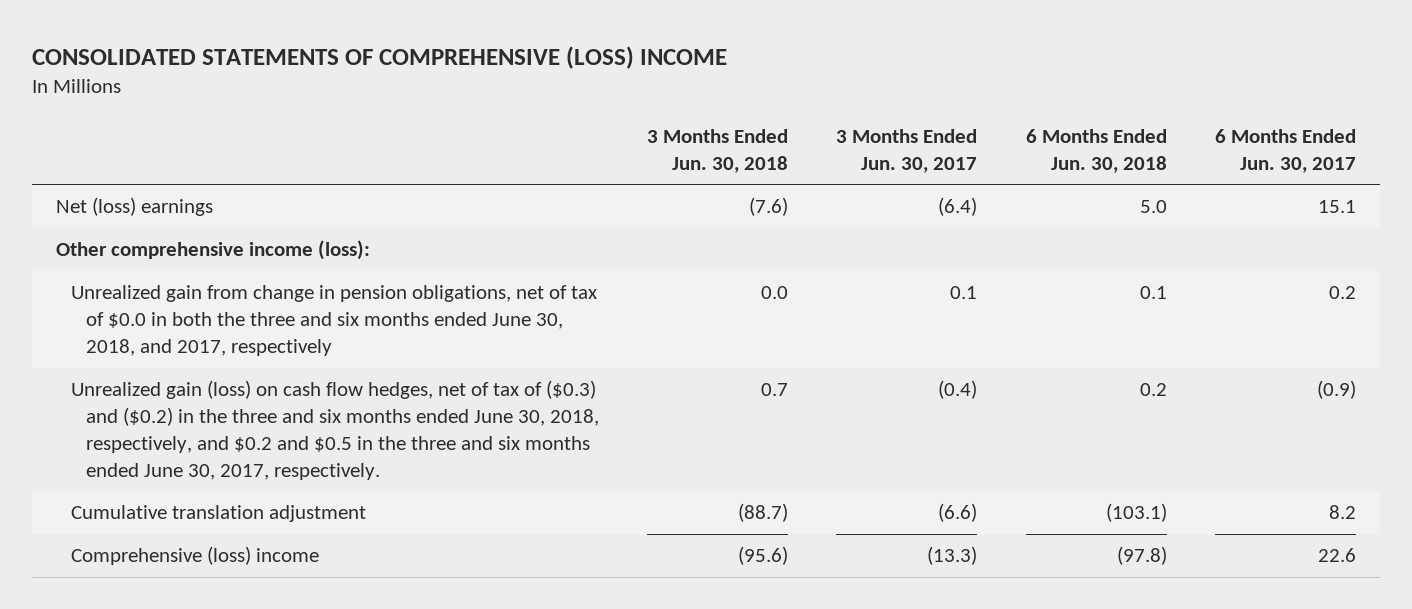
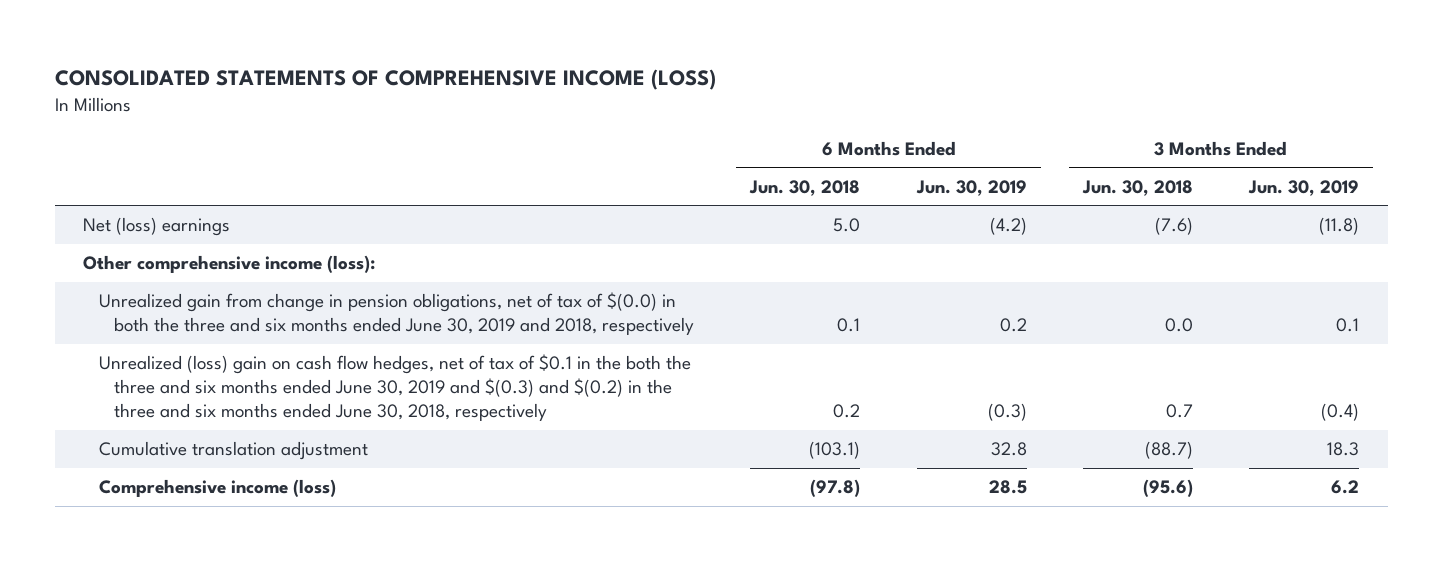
[31,45,727,69] CONSOLIDATED STATEMENTS OF COMPREHENSIVE (LOSS) INCOME -> [54,68,716,90] CONSOLIDATED STATEMENTS OF COMPREHENSIVE INCOME (LOSS)
[836,128,978,173] 3 Months Ended Jun. 30, 2017 -> none
[1215,128,1357,173] 6 Months Ended Jun. 30, 2017 -> none
none -> [915,179,1027,196] Jun. 30, 2019
none -> [1248,179,1360,196] Jun. 30, 2019
[70,285,597,356] Unrealized gain from change in pension obligations, net of tax of $0.0 in both the three and six months ended June 30, 2018, and 2017, respectively -> [98,292,695,336] Unrealized gain from change in pension obligations, net of tax of $(0.0) in both the three and six months ended June 30, 2019 and 2018, respectively
[70,380,599,480] Unrealized gain (loss) on cash flow hedges, net of tax of ($0.3) and ($0.2) in the three and six months ended June 30, 2018, respectively, and $0.2 and $0.5 in the three and six months ended June 30, 2017, respectively. -> [98,354,691,422] Unrealized (loss) gain on cash flow hedges, net of tax of $0.1 in the both the three and six months ended June 30, 2019 and $(0.3) and $(0.2) in the three and six months ended June 30, 2018, respectively
[70,546,319,566] Comprehensive (loss) income -> [98,479,336,498] Comprehensive income (loss)

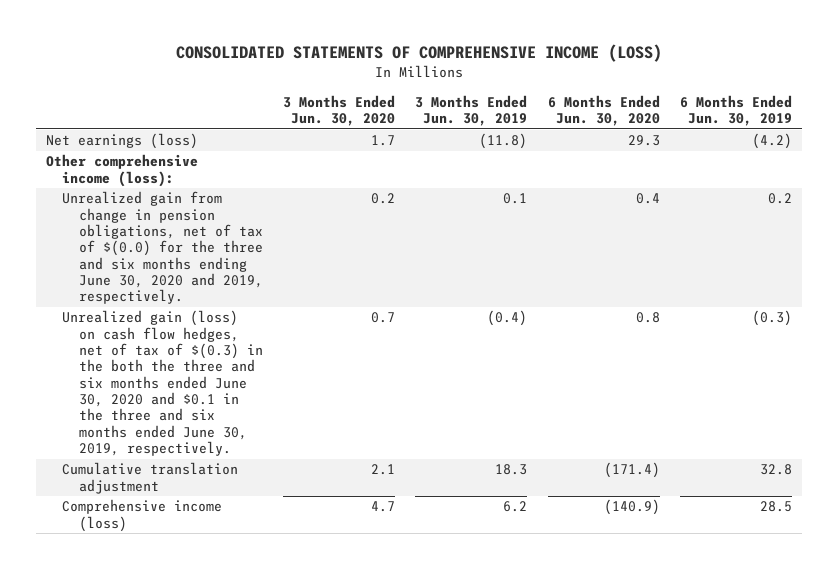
[749,179,861,196] Jun. 30, 2018 -> none
[1082,179,1194,196] Jun. 30, 2018 -> none
none -> [283,94,396,127] 3 Months Ended Jun. 30, 2020
none -> [547,94,660,127] 6 Months Ended Jun. 30, 2020
[83,217,231,237] Net (loss) earnings -> [46,133,199,150] Net earnings (loss)
[98,292,695,336] Unrealized gain from change in pension obligations, net of tax of $(0.0) in both the three and six months ended June 30, 2019 and 2018, respectively -> [62,191,263,305] Unrealized gain from change in pension obligations, net of tax of $(0.0) for the three and six months ending June 30, 2020 and 2019, respectively.
[98,354,691,422] Unrealized (loss) gain on cash flow hedges, net of tax of $0.1 in the both the three and six months ended June 30, 2019 and $(0.3) and $(0.2) in the three and six months ended June 30, 2018, respectively -> [62,310,263,457] Unrealized gain (loss) on cash flow hedges, net of tax of $(0.3) in the both the three and six months ended June 30, 2020 and $0.1 in the three and six months ended June 30, 2019, respectively.

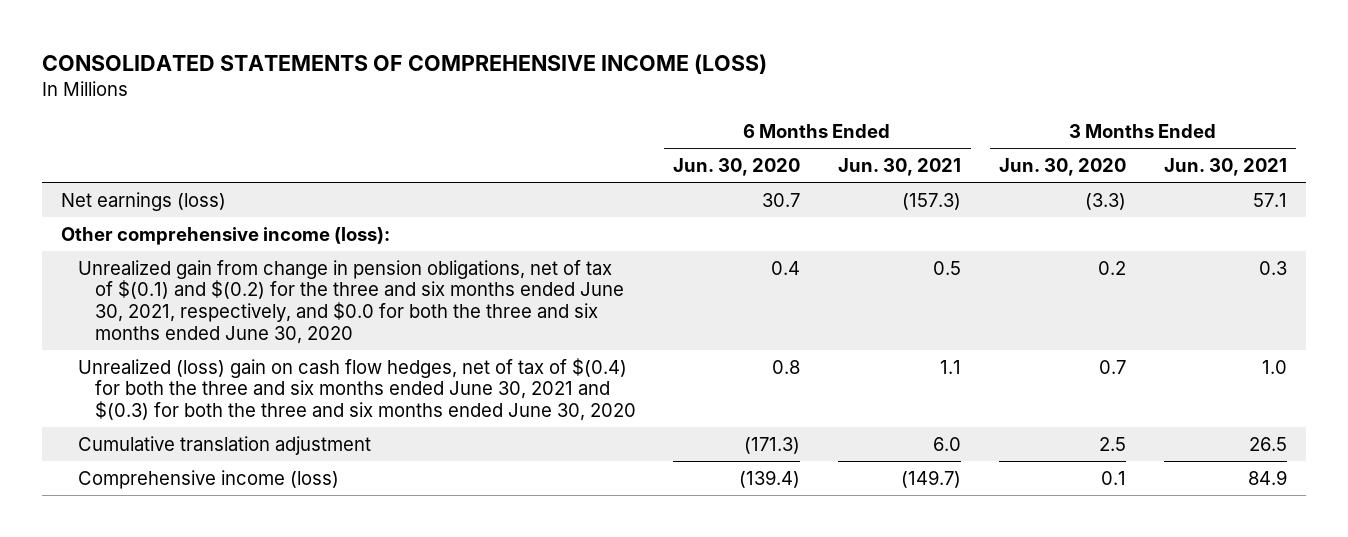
[415,94,528,127] 3 Months Ended Jun. 30, 2019 -> none
[679,94,792,127] 6 Months Ended Jun. 30, 2019 -> none
none -> [838,158,962,177] Jun. 30, 2021
none -> [1163,158,1287,177] Jun. 30, 2021
[371,135,396,147] 1.7 -> [1084,192,1126,210] (3.3)
[627,135,660,147] 29.3 -> [762,192,801,207] 30.7
[62,191,263,305] Unrealized gain from change in pension obligations, net of tax of $(0.0) for the three and six months ending June 30, 2020 and 2019, respectively. -> [77,259,624,344] Unrealized gain from change in pension obligations, net of tax of $(0.1) and $(0.2) for the three and six months ended June 30, 2021, respectively, and $0.0 for both the three and six months ended June 30, 2020
[62,310,263,457] Unrealized gain (loss) on cash flow hedges, net of tax of $(0.3) in the both the three and six months ended June 30, 2020 and $0.1 in the three and six months ended June 30, 2019, respectively. -> [77,357,636,421] Unrealized (loss) gain on cash flow hedges, net of tax of $(0.4) for both the three and six months ended June 30, 2021 and $(0.3) for both the three and six months ended June 30, 2020
[371,464,396,476] 2.1 -> [1098,436,1126,451] 2.5
[603,462,660,479] (171.4) -> [744,436,801,454] (171.3)
[371,501,396,513] 4.7 -> [1100,470,1126,485] 0.1
[603,499,660,516] (140.9) -> [739,469,801,488] (139.4)

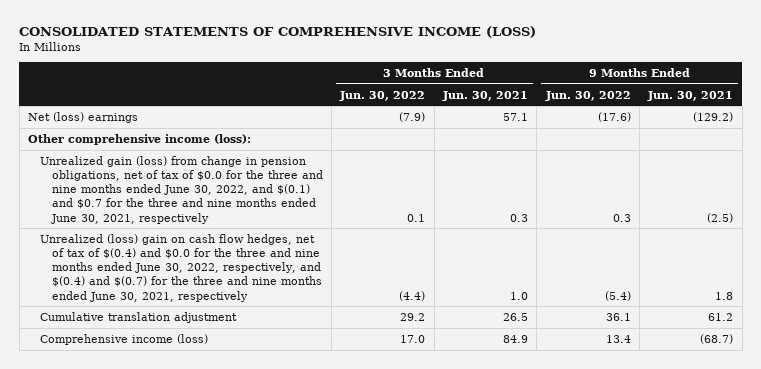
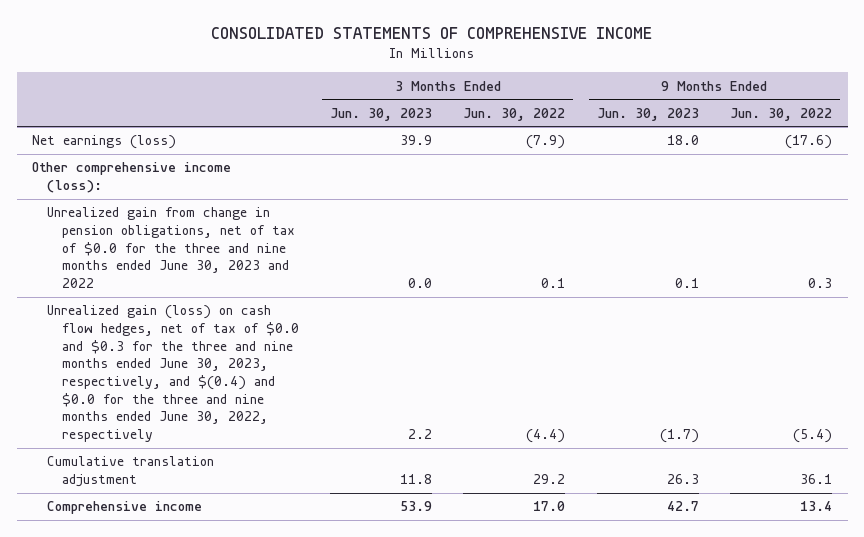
[19,26,537,39] CONSOLIDATED STATEMENTS OF COMPREHENSIVE INCOME (LOSS) -> [211,26,653,39] CONSOLIDATED STATEMENTS OF COMPREHENSIVE INCOME
[442,90,529,101] Jun. 30, 2021 -> none
[647,90,734,101] Jun. 30, 2021 -> none
none -> [329,107,432,121] Jun. 30, 2023
none -> [596,107,699,121] Jun. 30, 2023
[27,111,138,123] Net (loss) earnings -> [32,135,177,150] Net earnings (loss)
[39,155,323,224] Unrealized gain (loss) from change in pension obligations, net of tax of $0.0 for the three and nine months ended June 30, 2022, and $(0.1) and $0.7 for the three and nine months ended June 30, 2021, respectively -> [46,207,295,289] Unrealized gain from change in pension obligations, net of tax of $0.0 for the three and nine months ended June 30, 2023 and 2022
[39,233,322,302] Unrealized (loss) gain on cash flow hedges, net of tax of $(0.4) and $0.0 for the three and nine months ended June 30, 2022, respectively, and $(0.4) and $(0.7) for the three and nine months ended June 30, 2021, respectively -> [46,305,299,443] Unrealized gain (loss) on cash flow hedges, net of tax of $0.0 and $0.3 for the three and nine months ended June 30, 2023, respectively, and $(0.4) and $0.0 for the three and nine months ended June 30, 2022, respectively
[39,333,208,345] Comprehensive income (loss) -> [46,501,202,515] Comprehensive income

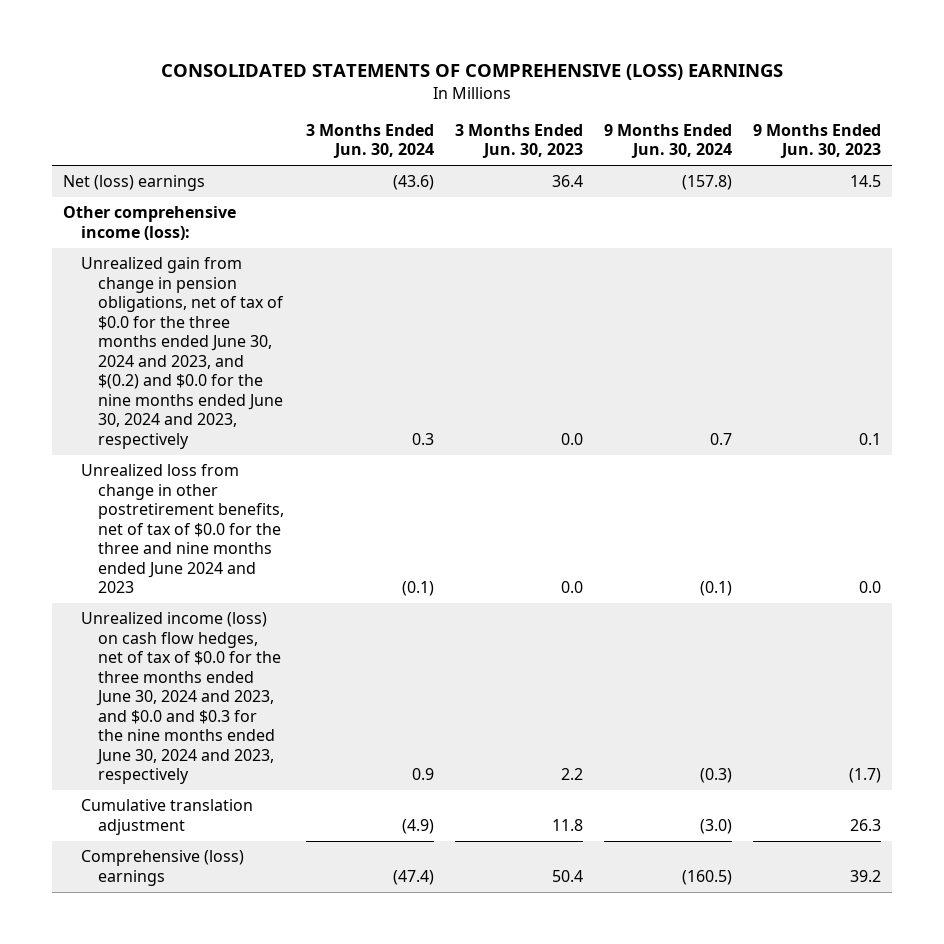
[211,26,653,39] CONSOLIDATED STATEMENTS OF COMPREHENSIVE INCOME -> [161,64,784,81] CONSOLIDATED STATEMENTS OF COMPREHENSIVE (LOSS) EARNINGS
[463,107,566,121] Jun. 30, 2022 -> none
[729,107,832,121] Jun. 30, 2022 -> none
none -> [305,123,434,159] 3 Months Ended Jun. 30, 2024
none -> [603,123,732,159] 9 Months Ended Jun. 30, 2024
[32,135,177,150] Net earnings (loss) -> [62,175,205,192] Net (loss) earnings
[399,135,432,146] 39.9 -> [551,175,583,188] 36.4
[666,135,699,146] 18.0 -> [850,175,882,188] 14.5
[46,207,295,289] Unrealized gain from change in pension obligations, net of tax of $0.0 for the three and nine months ended June 30, 2023 and 2022 -> [80,257,285,449] Unrealized gain from change in pension obligations, net of tax of $0.0 for the three months ended June 30, 2024 and 2023, and $(0.2) and $0.0 for the nine months ended June 30, 2024 and 2023, respectively
none -> [80,464,285,594] Unrealized loss from change in other postretirement benefits, net of tax of $0.0 for the three and nine months ended June 2024 and 2023
[46,305,299,443] Unrealized gain (loss) on cash flow hedges, net of tax of $0.0 and $0.3 for the three and nine months ended June 30, 2023, respectively, and $(0.4) and $0.0 for the three and nine months ended June 30, 2022, respectively -> [80,612,282,785] Unrealized income (loss) on cash flow hedges, net of tax of $0.0 for the three months ended June 30, 2024 and 2023, and $0.0 and $0.3 for the nine months ended June 30, 2024 and 2023, respectively
[46,501,202,515] Comprehensive income -> [80,850,244,886] Comprehensive (loss) earnings
[399,501,432,512] 53.9 -> [551,869,583,882] 50.4
[666,501,699,512] 42.7 -> [850,869,882,882] 39.2

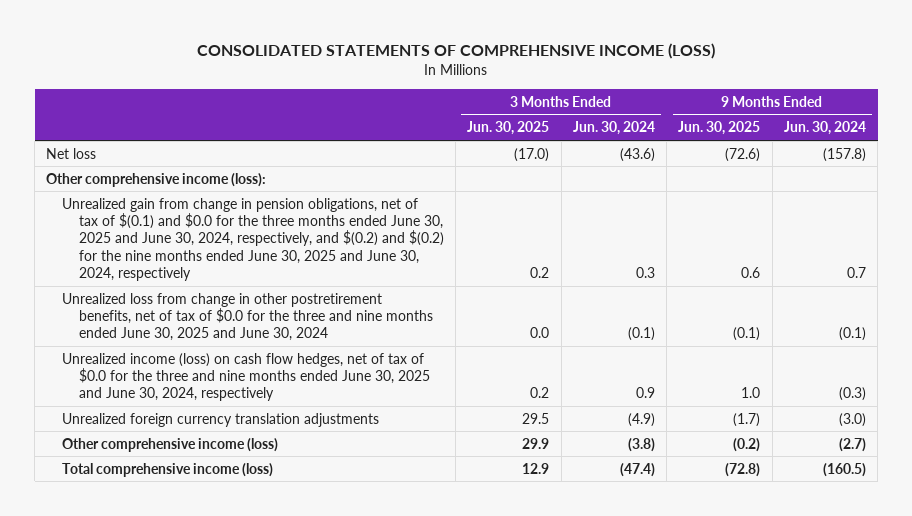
[161,64,784,81] CONSOLIDATED STATEMENTS OF COMPREHENSIVE (LOSS) EARNINGS -> [197,43,716,60] CONSOLIDATED STATEMENTS OF COMPREHENSIVE INCOME (LOSS)
[454,123,583,159] 3 Months Ended Jun. 30, 2023 -> none
[753,123,882,159] 9 Months Ended Jun. 30, 2023 -> none
none -> [467,121,550,136] Jun. 30, 2025
none -> [678,121,761,136] Jun. 30, 2025
[62,175,205,192] Net (loss) earnings -> [46,147,97,159] Net loss
[80,257,285,449] Unrealized gain from change in pension obligations, net of tax of $0.0 for the three months ended June 30, 2024 and 2023, and $(0.2) and $0.0 for the nine months ended June 30, 2024 and 2023, respectively -> [62,197,444,282] Unrealized gain from change in pension obligations, net of tax of $(0.1) and $0.0 for the three months ended June 30, 2025 and June 30, 2024, respectively, and $(0.2) and $(0.2) for the nine months ended June 30, 2025 and June 30, 2024, respectively
[80,464,285,594] Unrealized loss from change in other postretirement benefits, net of tax of $0.0 for the three and nine months ended June 2024 and 2023 -> [62,292,433,342] Unrealized loss from change in other postretirement benefits, net of tax of $0.0 for the three and nine months ended June 30, 2025 and June 30, 2024
[80,612,282,785] Unrealized income (loss) on cash flow hedges, net of tax of $0.0 for the three months ended June 30, 2024 and 2023, and $0.0 and $0.3 for the nine months ended June 30, 2024 and 2023, respectively -> [62,352,430,402] Unrealized income (loss) on cash flow hedges, net of tax of $0.0 for the three and nine months ended June 30, 2025 and June 30, 2024, respectively
[80,799,253,835] Cumulative translation adjustment -> [62,412,380,427] Unrealized foreign currency translation adjustments
none -> [62,437,279,452] Other comprehensive income (loss)
[80,850,244,886] Comprehensive (loss) earnings -> [62,462,274,477] Total comprehensive income (loss)

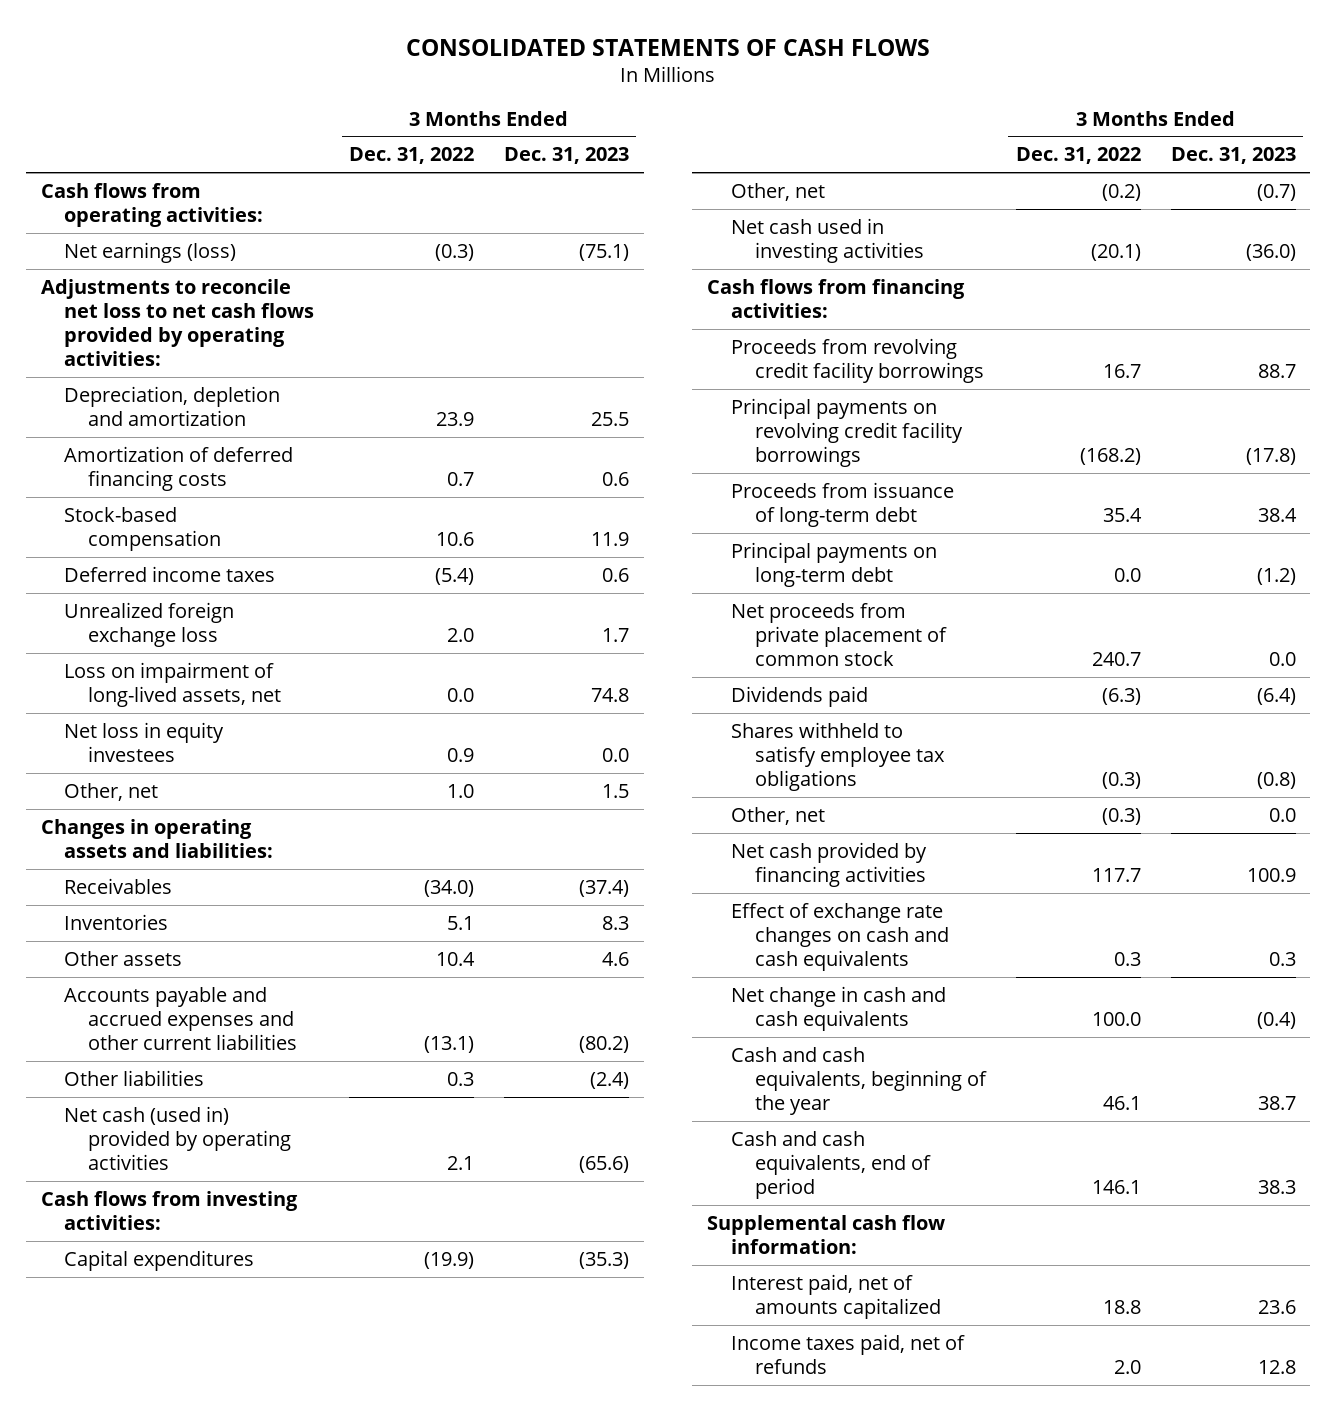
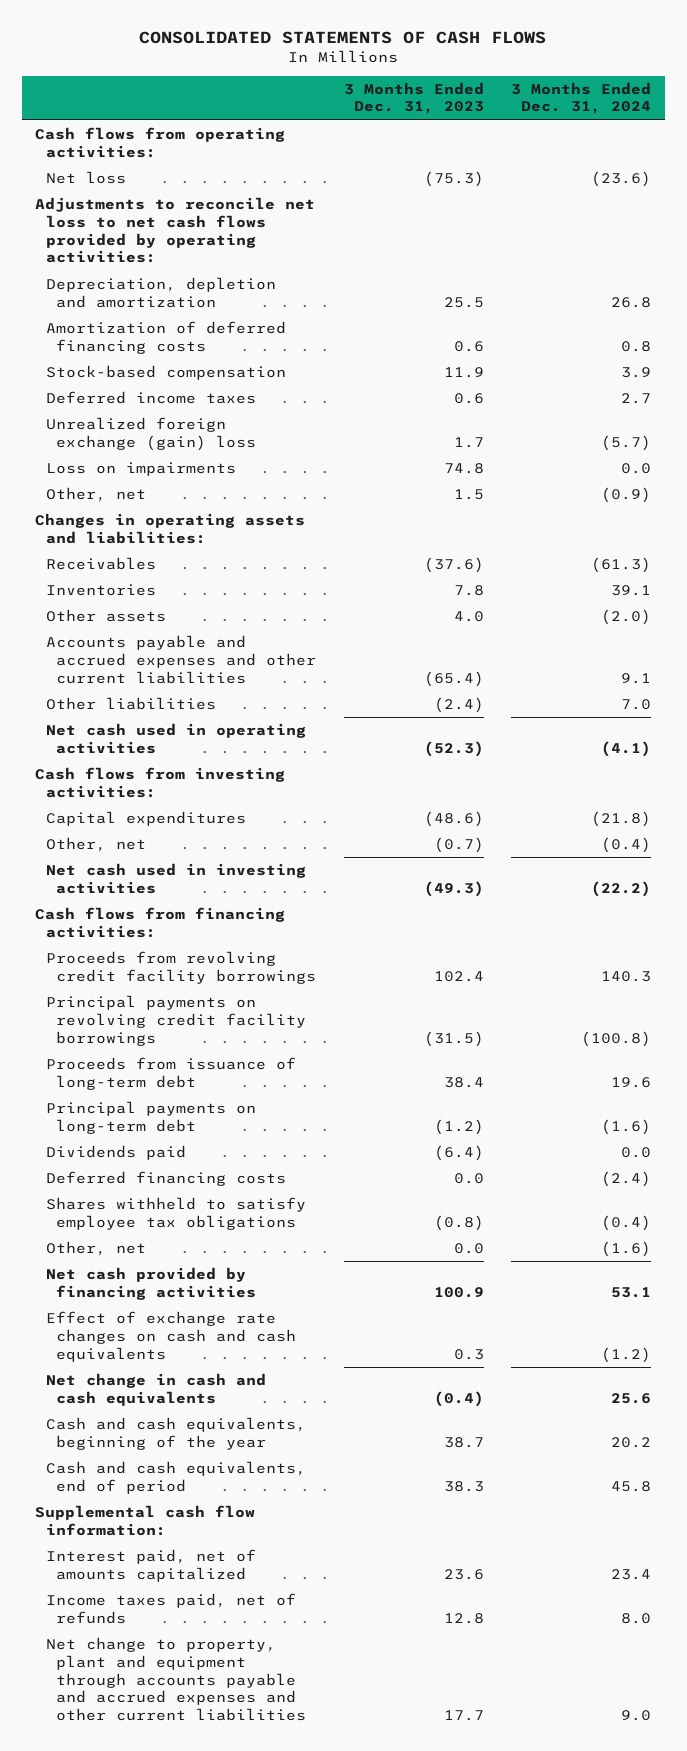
[349,147,475,165] Dec. 31, 2022 -> none
none -> [511,81,652,115] 3 Months Ended Dec. 31, 2024
[64,241,237,263] Net earnings (loss) -> [45,170,126,184] Net loss
[578,243,629,261] (75.1) -> [423,170,484,187] (75.3)
[64,721,225,762] Net loss in equity investees -> none
[64,601,235,647] Unrealized foreign exchange loss -> [45,416,256,451] Unrealized foreign exchange (gain) loss
[64,661,282,707] Loss on impairment of long-lived assets, net -> [45,461,236,476] Loss on impairments
[578,879,629,897] (37.4) -> [423,556,484,573] (37.6)
[601,915,629,930] 8.3 -> [453,584,484,596] 7.8
[601,951,629,966] 4.6 -> [453,610,484,622] 4.0
[578,1035,629,1053] (80.2) -> [423,670,484,687] (65.4)
[64,1105,292,1170] Net cash (used in) provided by operating activities -> [45,722,306,754] Net cash used in operating activities
[578,1155,629,1173] (65.6) -> [423,740,484,757] (52.3)
[578,1251,629,1269] (35.3) -> [423,810,484,827] (48.6)
[1245,243,1296,261] (36.0) -> [423,880,484,897] (49.3)
[1257,363,1296,378] 88.7 -> [433,970,484,982] 102.4
[1245,447,1296,465] (17.8) -> [423,1030,484,1047] (31.5)
[731,602,947,666] Net proceeds from private placement of common stock -> none
none -> [45,1170,286,1186] Deferred financing costs
none -> [45,1636,306,1722] Net change to property, plant and equipment through accounts payable and accrued expenses and other current liabilities

